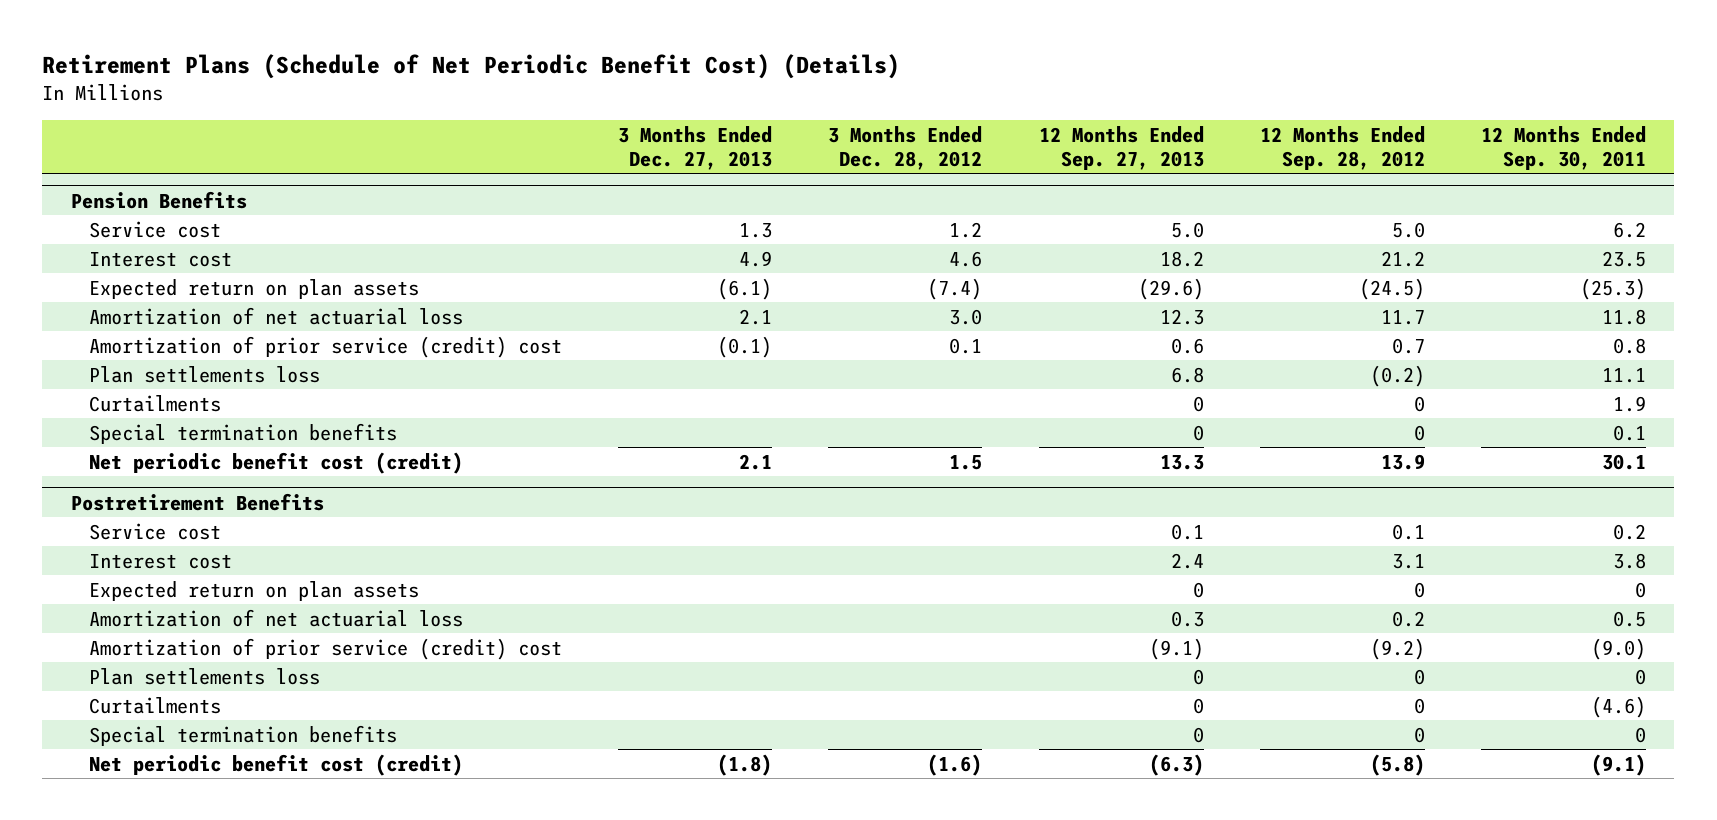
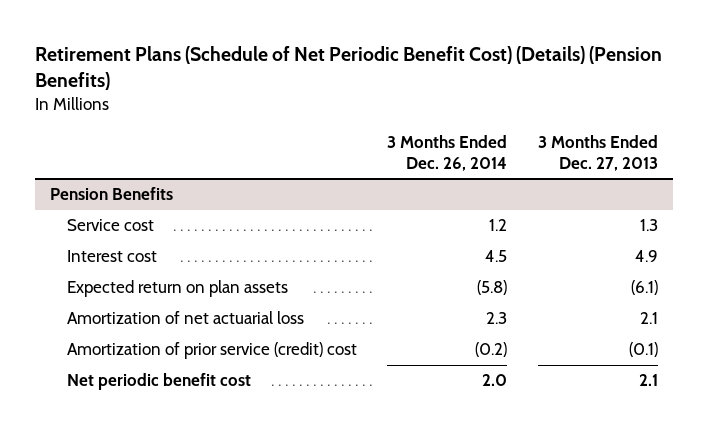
[42,54,901,80] Retirement Plans (Schedule of Net Periodic Benefit Cost) (Details) -> [34,45,662,91] Retirement Plans (Schedule of Net Periodic Benefit Cost) (Details) (Pension Benefits)
[828,125,983,170] 3 Months Ended Dec. 28, 2012 -> none
[1038,125,1204,170] 12 Months Ended Sep. 27, 2013 -> none
[1259,125,1425,170] 12 Months Ended Sep. 28, 2012 -> none
[1481,125,1647,170] 12 Months Ended Sep. 30, 2011 -> none
none -> [387,135,508,172] 3 Months Ended Dec. 26, 2014
[88,365,320,383] Plan settlements loss -> none
[88,394,221,412] Curtailments -> none
[88,422,397,444] Special termination benefits -> none
[70,492,324,511] Postretirement Benefits -> none
[88,522,221,540] Service cost -> none
[88,553,232,569] Interest cost -> none
[88,580,419,601] Expected return on plan assets -> none
[88,608,463,627] Amortization of net actuarial loss -> none
[88,637,562,660] Amortization of prior service (credit) cost -> none
[88,667,320,685] Plan settlements loss -> none
[88,696,221,714] Curtailments -> none
[88,724,397,746] Special termination benefits -> none
[88,753,463,776] Net periodic benefit cost (credit) -> none
[88,451,463,474] Net periodic benefit cost (credit) -> [67,373,252,391] Net periodic benefit cost

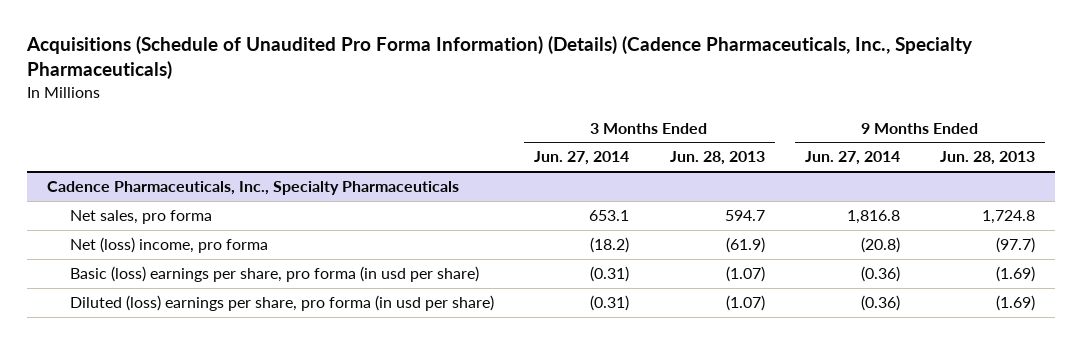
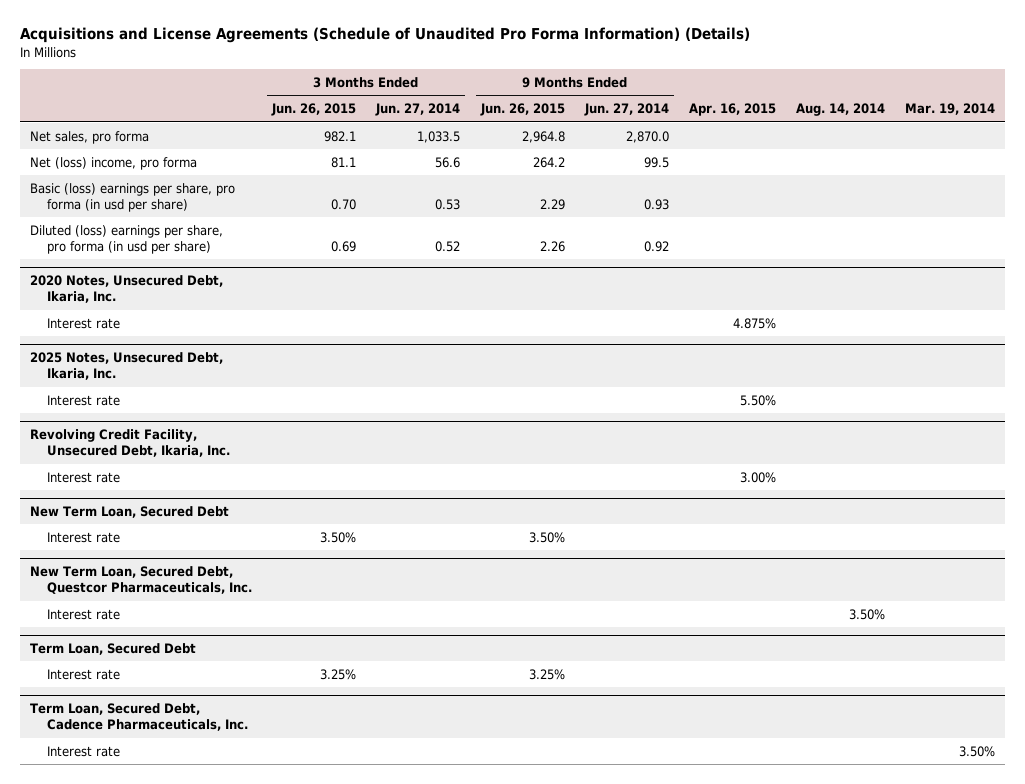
[25,36,973,80] Acquisitions (Schedule of Unaudited Pro Forma Information) (Details) (Cadence Pharmaceuticals, Inc., Specialty Pharmaceuticals) -> [19,27,750,44] Acquisitions and License Agreements (Schedule of Unaudited Pro Forma Information) (Details)
[669,151,765,166] Jun. 28, 2013 -> none
[939,151,1035,166] Jun. 28, 2013 -> none
none -> [271,103,357,117] Jun. 26, 2015
none -> [479,103,565,117] Jun. 26, 2015
none -> [688,103,776,117] Apr. 16, 2015
none -> [795,103,885,117] Aug. 14, 2014
none -> [904,103,995,116] Mar. 19, 2014
[46,181,459,196] Cadence Pharmaceuticals, Inc., Specialty Pharmaceuticals -> none
[70,210,213,225] Net sales, pro forma -> none
[70,237,269,254] Net (loss) income, pro forma -> none
[70,266,480,283] Basic (loss) earnings per share, pro forma (in usd per share) -> none
[70,295,495,312] Diluted (loss) earnings per share, pro forma (in usd per share) -> none
none -> [29,130,149,144] Net sales, pro forma
none -> [29,156,197,170] Net (loss) income, pro forma
none -> [29,182,235,213] Basic (loss) earnings per share, pro forma (in usd per share)
none -> [29,224,223,255] Diluted (loss) earnings per share, pro forma (in usd per share)
none -> [29,274,223,304] 2020 Notes, Unsecured Debt, Ikaria, Inc.
none -> [47,317,121,329] Interest rate
none -> [29,351,223,381] 2025 Notes, Unsecured Debt, Ikaria, Inc.
none -> [47,394,121,406] Interest rate
none -> [29,428,231,458] Revolving Credit Facility, Unsecured Debt, Ikaria, Inc.
none -> [47,471,121,483] Interest rate
none -> [29,505,229,518] New Term Loan, Secured Debt
none -> [47,531,121,543] Interest rate
none -> [29,565,253,595] New Term Loan, Secured Debt, Questcor Pharmaceuticals, Inc.
none -> [47,608,121,620] Interest rate
none -> [29,642,196,655] Term Loan, Secured Debt
none -> [47,668,121,680] Interest rate
none -> [29,702,249,732] Term Loan, Secured Debt, Cadence Pharmaceuticals, Inc.
none -> [47,745,121,757] Interest rate

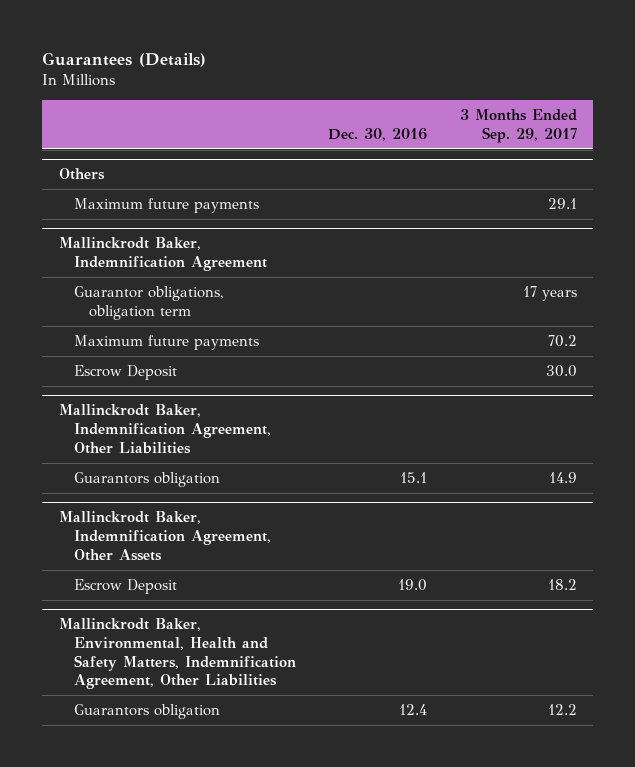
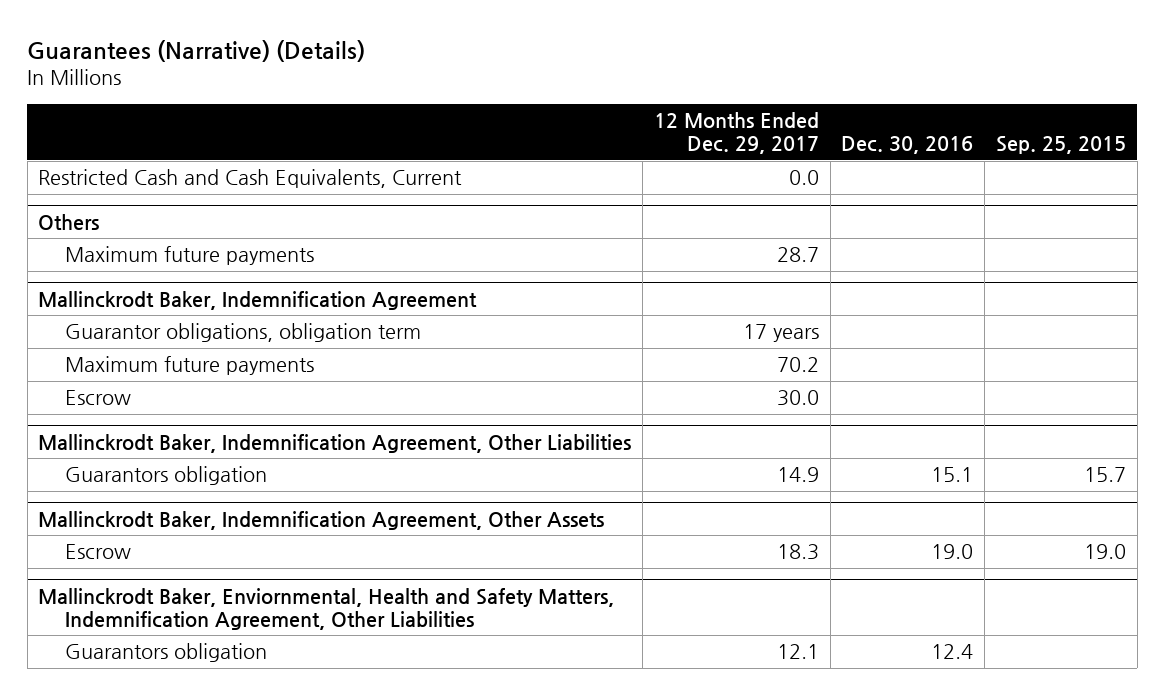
[42,52,207,68] Guarantees (Details) -> [27,39,366,62] Guarantees (Narrative) (Details)
[459,109,577,143] 3 Months Ended Sep. 29, 2017 -> none
none -> [653,112,819,155] 12 Months Ended Dec. 29, 2017
none -> [995,136,1126,155] Sep. 25, 2015
none -> [38,169,463,189] Restricted Cash and Cash Equivalents, Current
[74,365,178,381] Escrow Deposit -> [65,390,132,406] Escrow
[74,579,178,595] Escrow Deposit -> [65,544,132,560] Escrow
[58,618,297,690] Mallinckrodt Baker, Environmental, Health and Safety Matters, Indemnification Agreement, Other Liabilities -> [38,587,615,630] Mallinckrodt Baker, Enviornmental, Health and Safety Matters, Indemnification Agreement, Other Liabilities

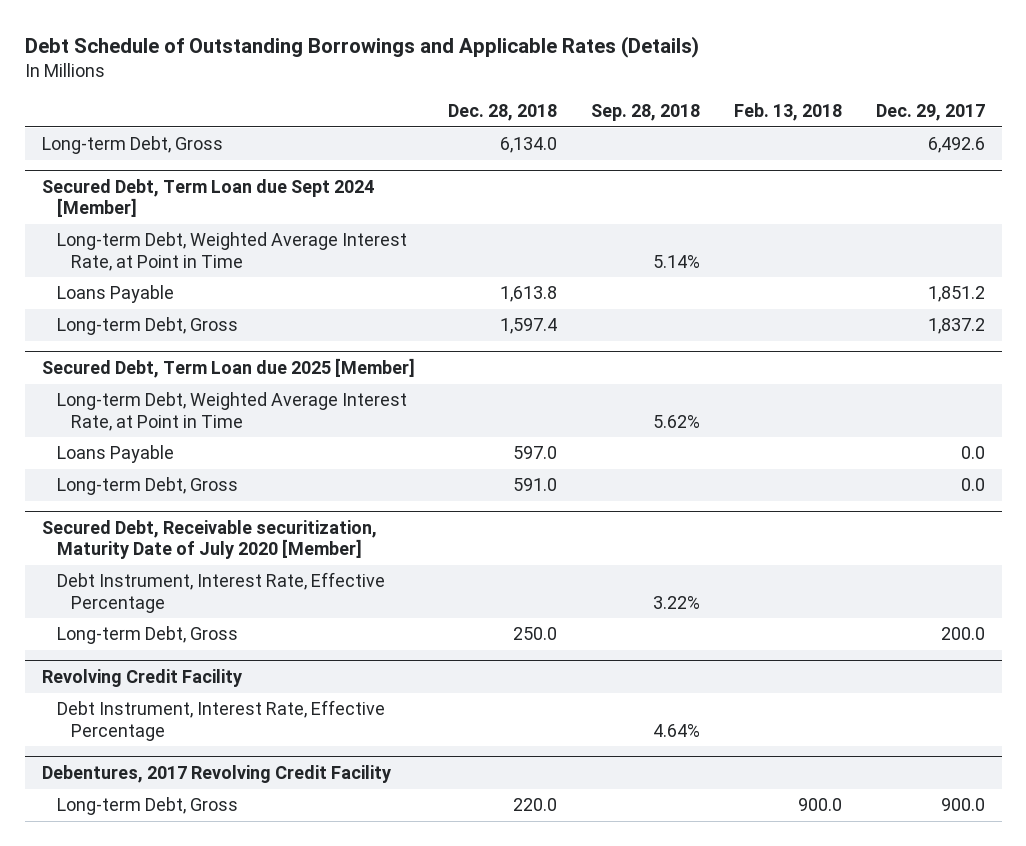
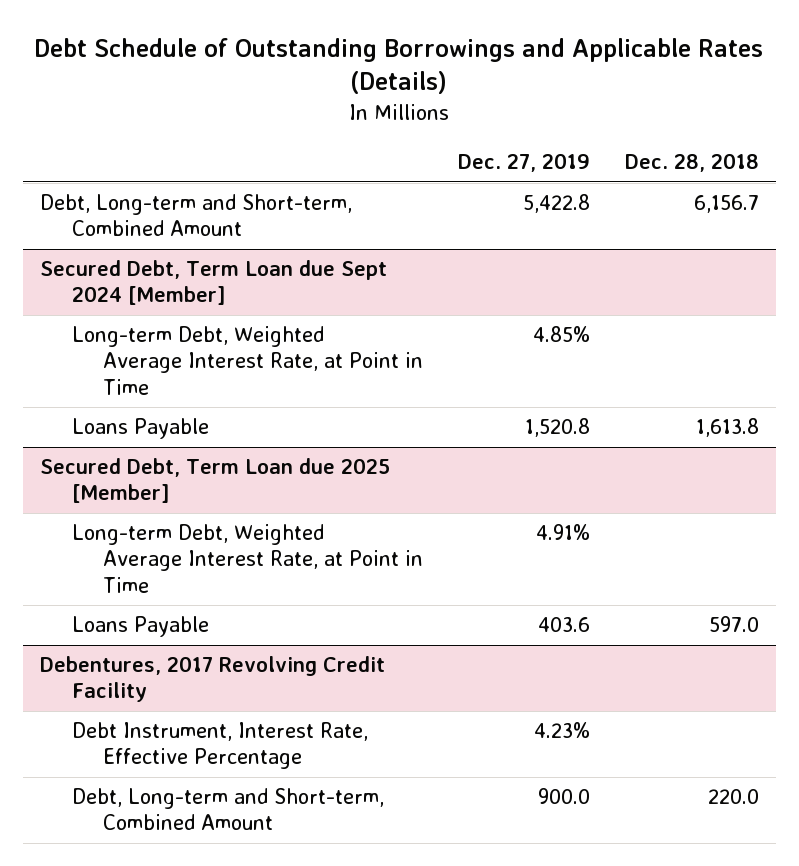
[591,104,701,122] Sep. 28, 2018 -> none
[734,103,843,122] Feb. 13, 2018 -> none
[875,104,985,122] Dec. 29, 2017 -> none
none -> [457,153,590,173] Dec. 27, 2019
[41,136,223,155] Long-term Debt, Gross -> none
none -> [40,194,353,237] Debt, Long-term and Short-term, Combined Amount
[56,317,238,336] Long-term Debt, Gross -> none
[56,477,238,496] Long-term Debt, Gross -> none
[41,519,377,560] Secured Debt, Receivable securitization, Maturity Date of July 2020 [Member] -> none
[56,572,385,613] Debt Instrument, Interest Rate, Effective Percentage -> none
[56,626,238,645] Long-term Debt, Gross -> none
[41,668,242,687] Revolving Credit Facility -> none
[56,700,385,741] Debt Instrument, Interest Rate, Effective Percentage -> none
[56,797,238,816] Long-term Debt, Gross -> none
none -> [71,722,368,770] Debt Instrument, Interest Rate, Effective Percentage
none -> [71,788,384,831] Debt, Long-term and Short-term, Combined Amount

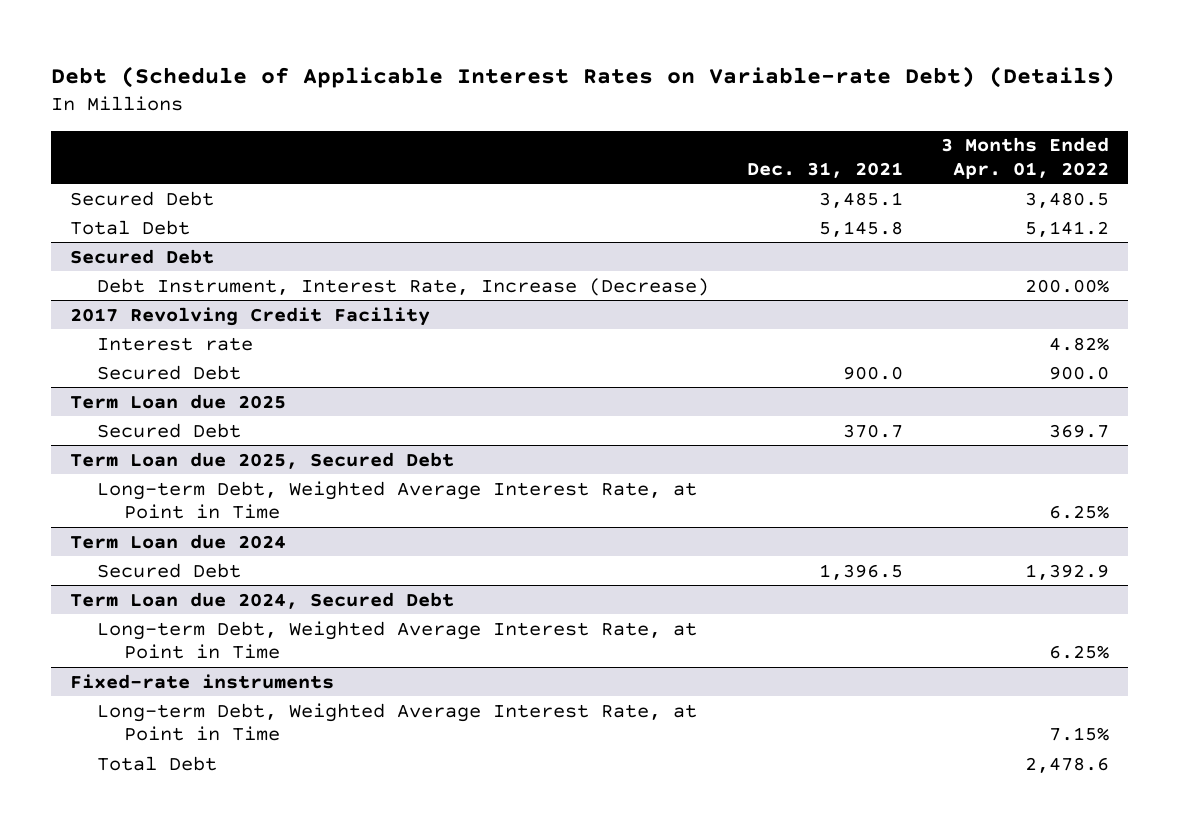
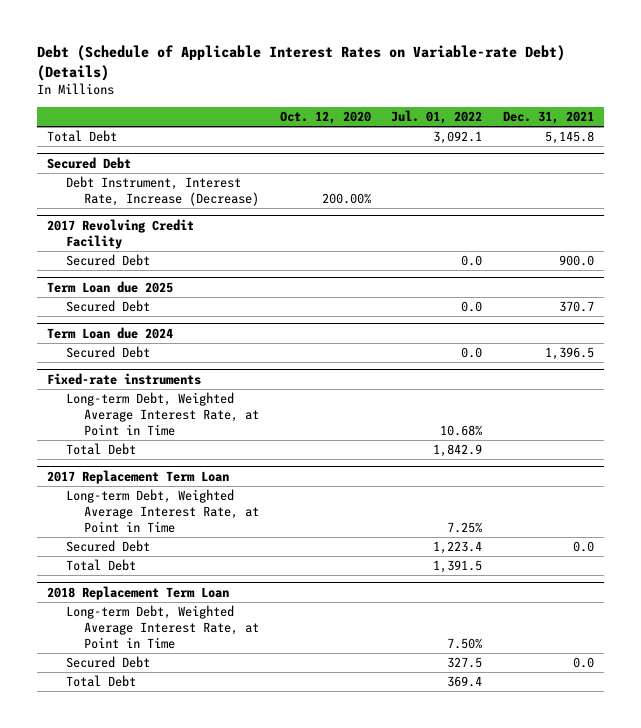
[940,137,1109,179] 3 Months Ended Apr. 01, 2022 -> none
none -> [279,110,371,124] Oct. 12, 2020
none -> [391,109,483,124] Jul. 01, 2022
[69,190,214,206] Secured Debt -> none
[97,336,254,351] Interest rate -> none
[69,451,454,469] Term Loan due 2025, Secured Debt -> none
[97,480,698,520] Long-term Debt, Weighted Average Interest Rate, at Point in Time -> none
[69,591,454,609] Term Loan due 2024, Secured Debt -> none
[97,620,698,660] Long-term Debt, Weighted Average Interest Rate, at Point in Time -> none
none -> [47,469,230,484] 2017 Replacement Term Loan
none -> [65,489,260,533] Long-term Debt, Weighted Average Interest Rate, at Point in Time
none -> [65,540,150,553] Secured Debt
none -> [65,559,136,572] Total Debt
none -> [47,585,230,600] 2018 Replacement Term Loan
none -> [65,605,260,649] Long-term Debt, Weighted Average Interest Rate, at Point in Time
none -> [65,656,150,669] Secured Debt
none -> [65,675,136,688] Total Debt

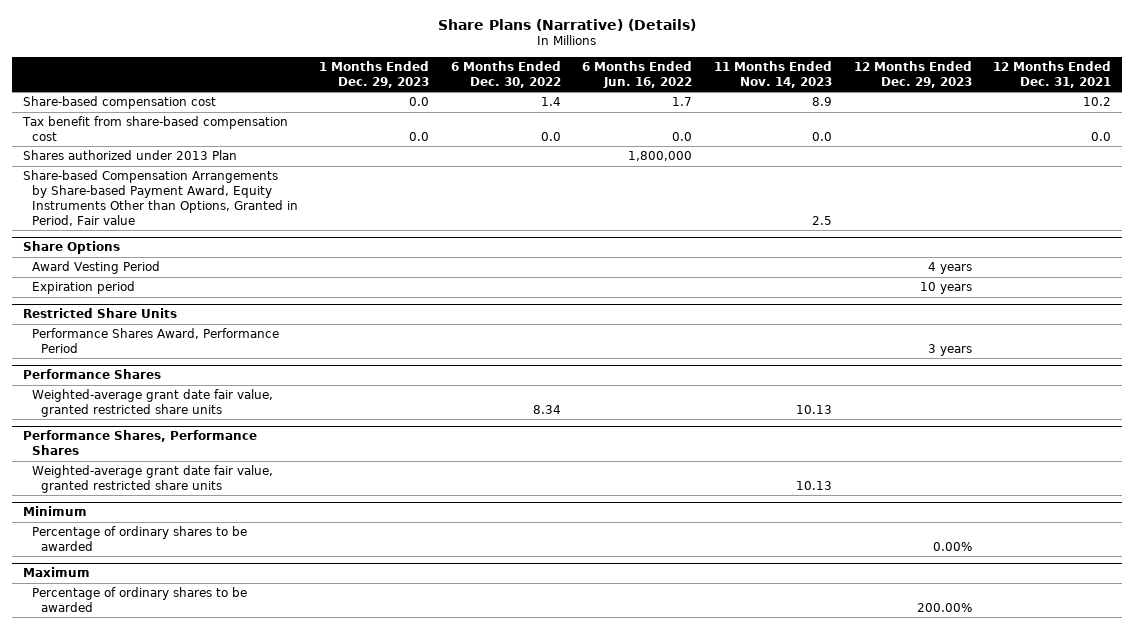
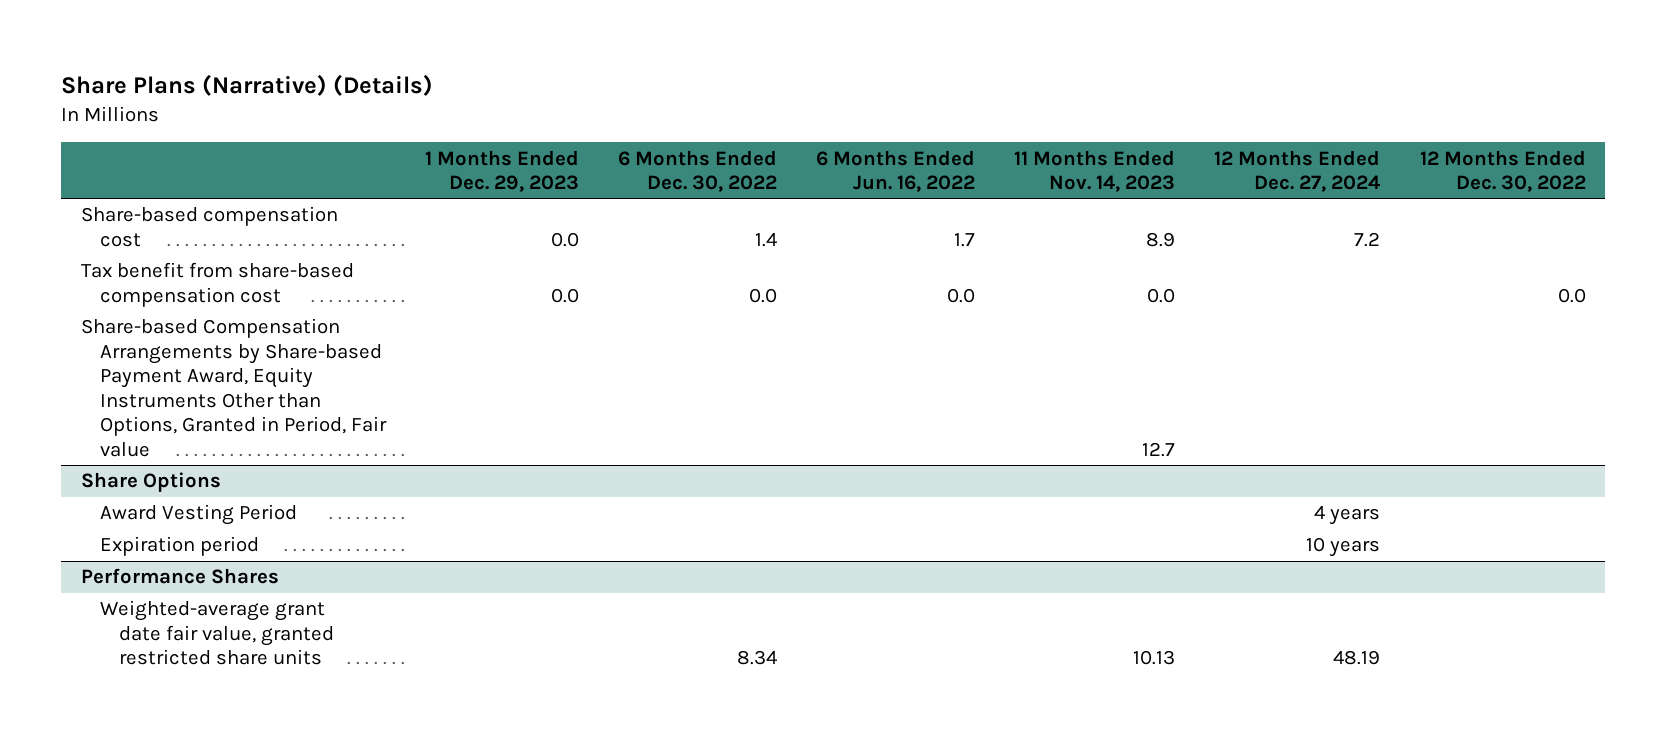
[853,61,972,88] 12 Months Ended Dec. 29, 2023 -> none
[993,61,1112,88] 12 Months Ended Dec. 31, 2021 -> none
none -> [1214,149,1381,193] 12 Months Ended Dec. 27, 2024
none -> [1419,149,1586,193] 12 Months Ended Dec. 30, 2022
[22,150,237,161] Shares authorized under 2013 Plan -> none
[811,215,832,225] 2.5 -> [1142,441,1176,457] 12.7
[22,308,177,319] Restricted Share Units -> none
[31,328,279,353] Performance Shares Award, Performance Period -> none
[22,430,257,456] Performance Shares, Performance Shares -> none
[31,465,273,493] Weighted-average grant date fair value, granted restricted share units -> none
[22,506,87,517] Minimum -> none
[31,526,247,551] Percentage of ordinary shares to be awarded -> none
[22,567,90,578] Maximum -> none
[31,587,247,612] Percentage of ordinary shares to be awarded -> none

